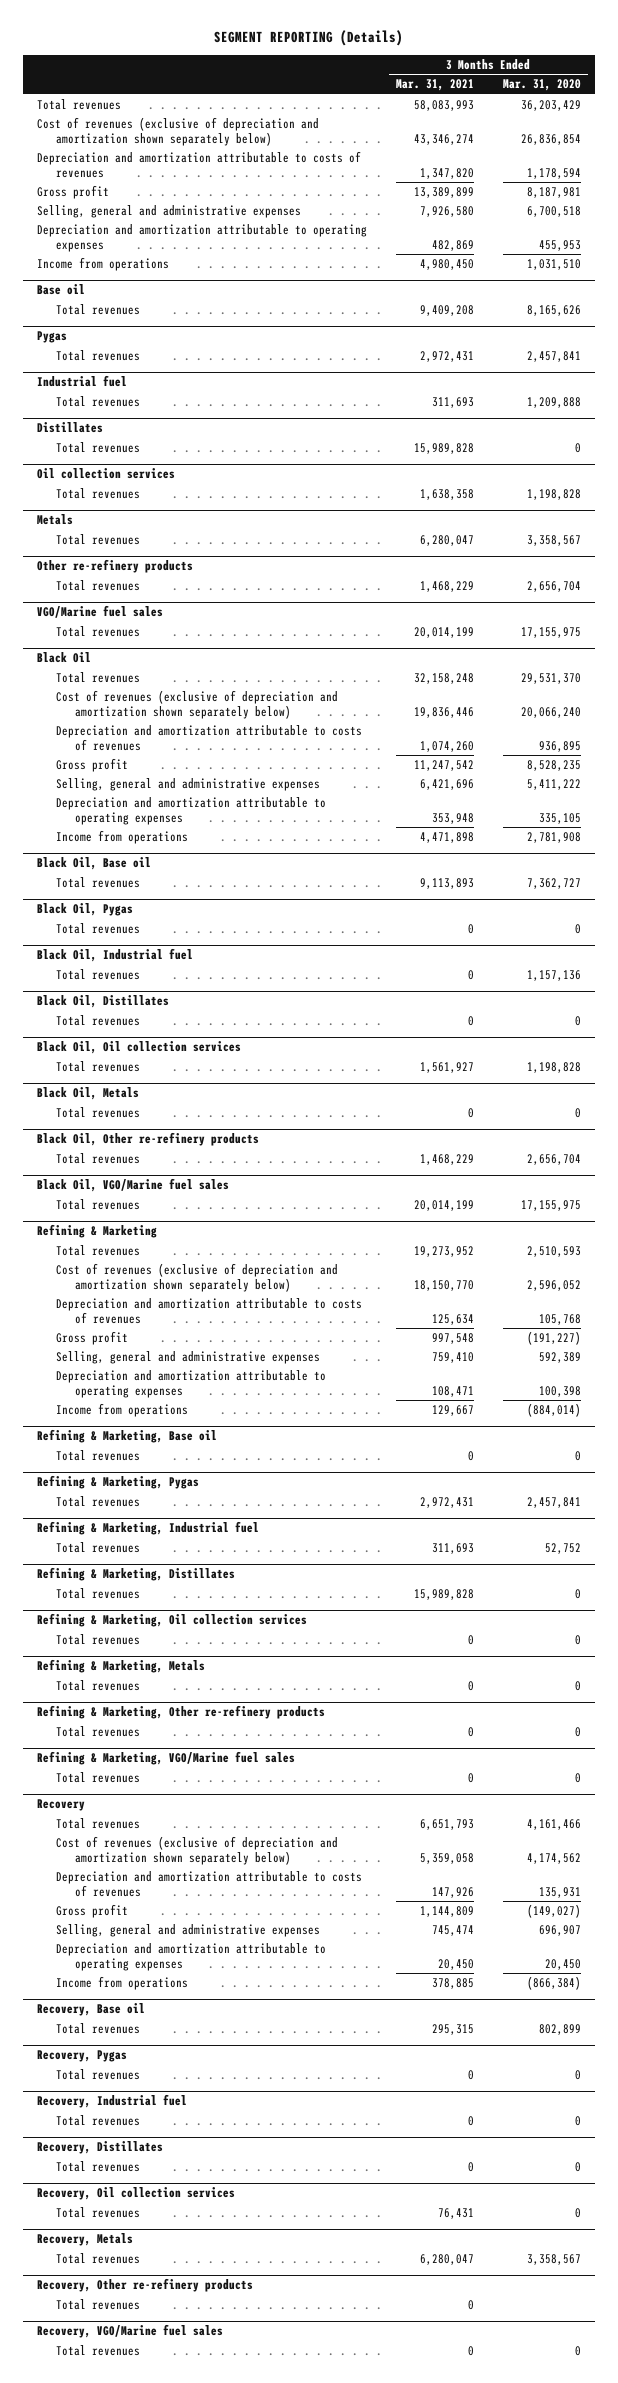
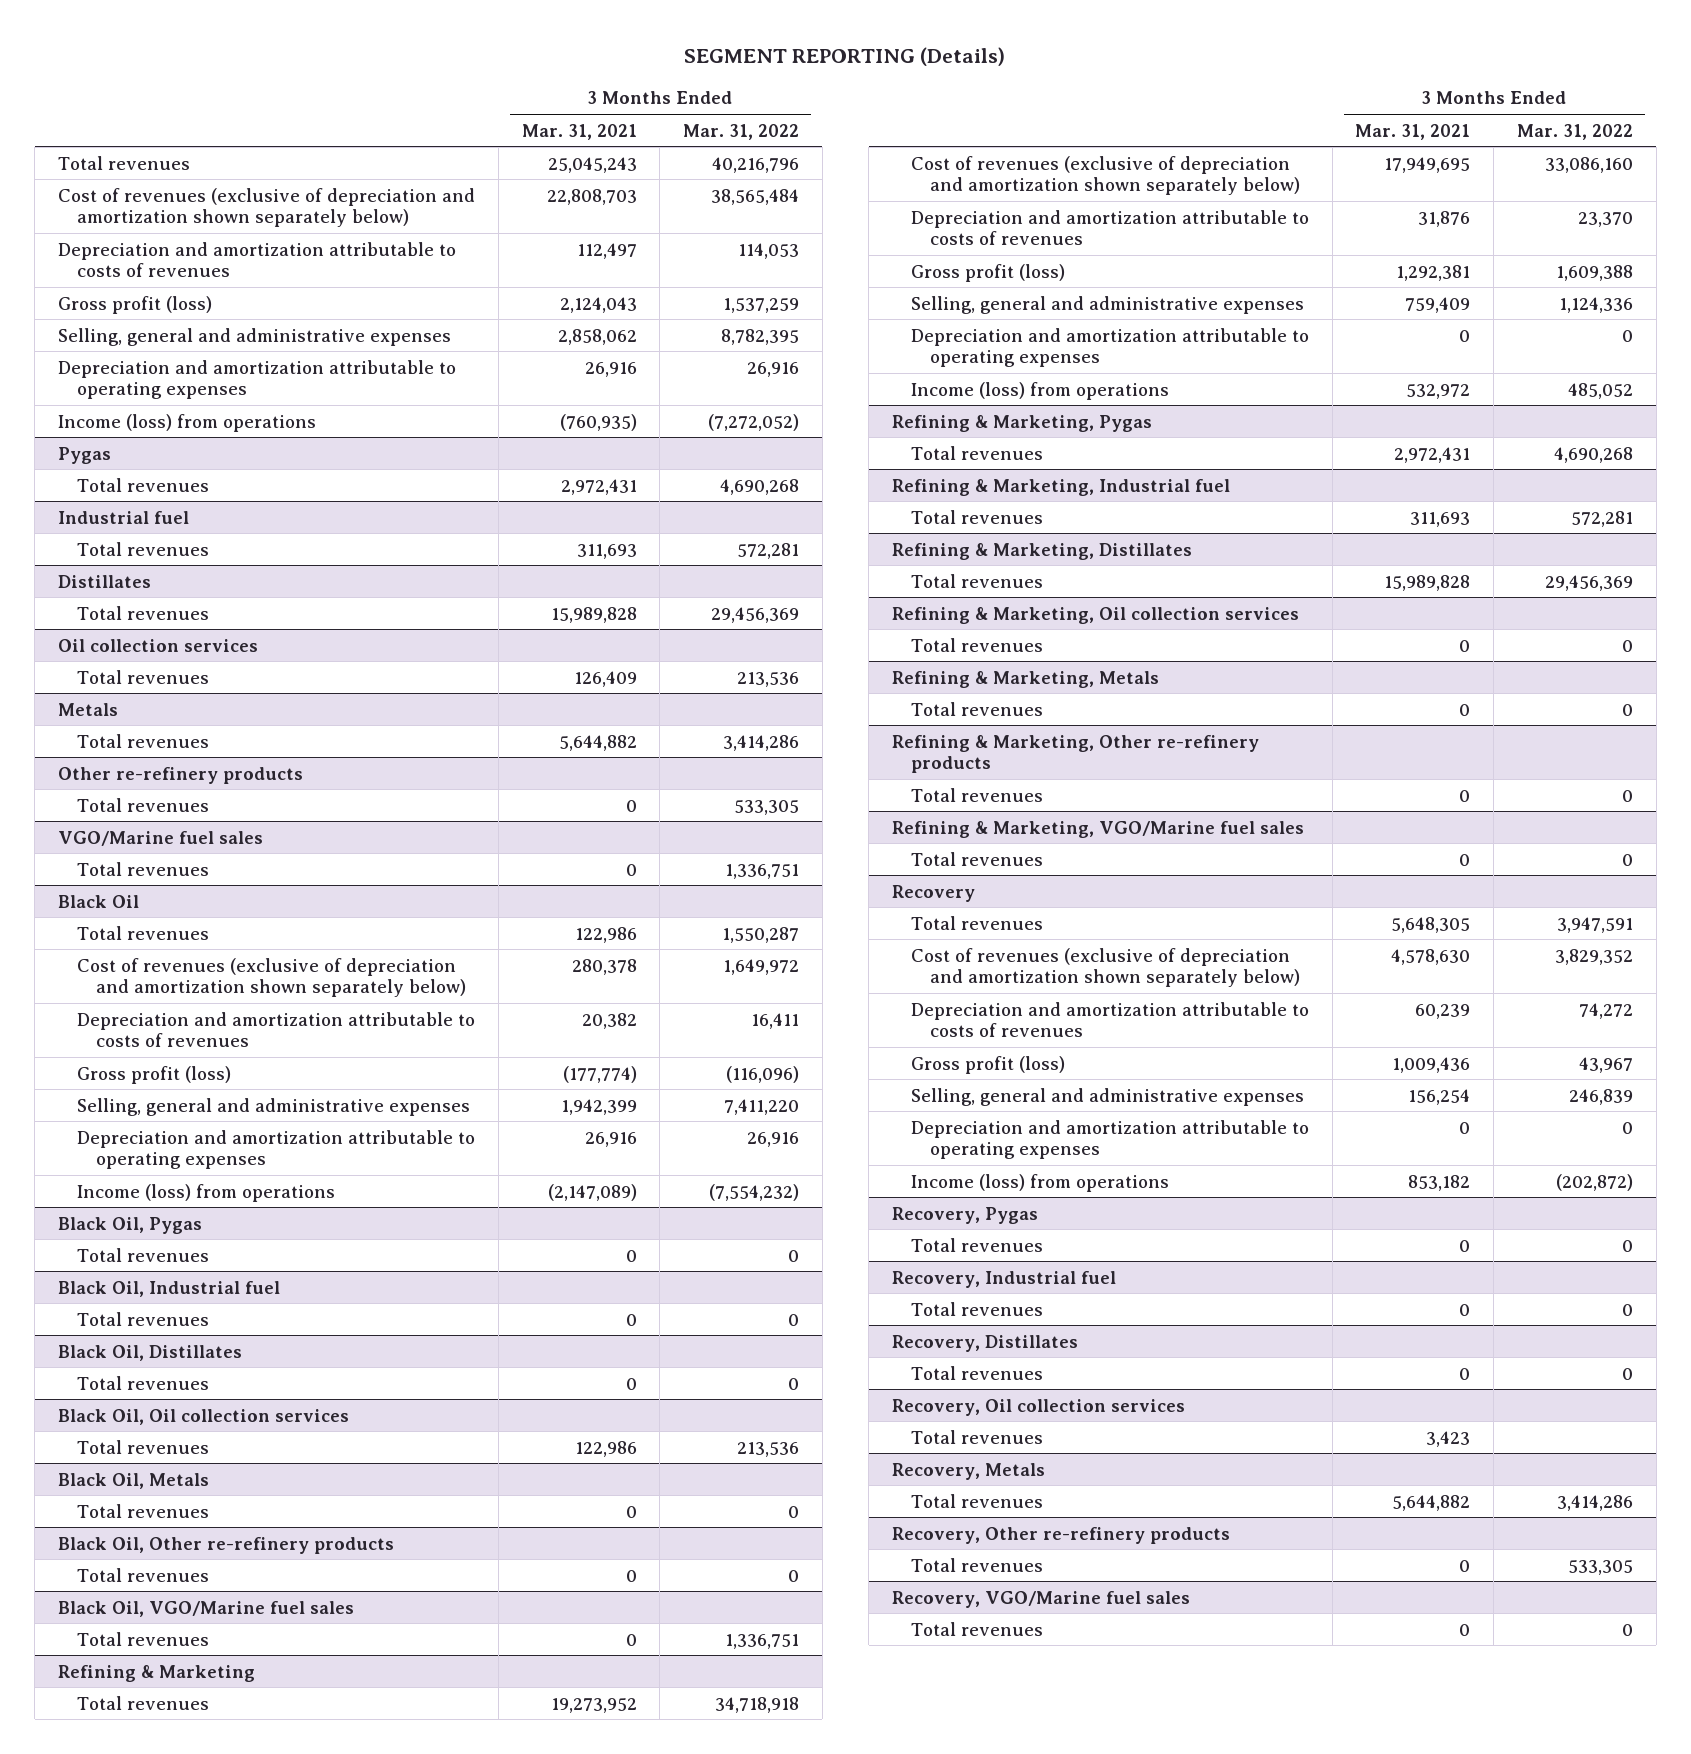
[502,79,581,92] Mar. 31, 2020 -> none
none -> [683,123,800,140] Mar. 31, 2022
[37,284,86,296] Base oil -> none
[56,304,141,316] Total revenues -> none
[413,100,474,112] 58,083,993 -> [547,156,637,173] 25,045,243
[413,133,474,145] 43,346,274 -> [546,188,637,205] 22,808,703
[419,167,474,179] 1,347,820 -> [576,242,637,259] 112,497
[37,185,110,200] Gross profit -> [57,295,212,314] Gross profit (loss)
[413,187,474,199] 13,389,899 -> [559,296,637,313] 2,124,043
[419,206,474,218] 7,926,580 -> [557,328,637,345] 2,858,062
[431,239,474,251] 482,869 -> [584,361,637,377] 26,916
[37,257,170,272] Income from operations -> [57,413,316,432] Income (loss) from operations
[419,259,474,271] 4,980,450 -> [559,413,637,431] (760,935)
[419,489,474,501] 1,638,358 -> [573,670,637,687] 126,409
[419,535,474,547] 6,280,047 -> [558,734,637,751] 5,644,882
[419,581,474,593] 1,468,229 -> [625,799,637,812] 0
[413,627,474,639] 20,014,199 -> [625,863,637,876] 0
[37,857,152,871] Black Oil, Base oil -> none
[56,877,141,889] Total revenues -> none
[413,673,474,685] 32,158,248 -> [574,926,637,943] 122,986
[413,706,474,718] 19,836,446 -> [571,958,637,975] 280,378
[419,740,474,752] 1,074,260 -> [581,1012,637,1029] 20,382
[56,758,129,773] Gross profit -> [76,1065,231,1084] Gross profit (loss)
[413,760,474,772] 11,247,542 -> [562,1065,637,1083] (177,774)
[419,779,474,791] 6,421,696 -> [560,1098,637,1115] 1,942,399
[431,812,474,824] 353,948 -> [584,1131,637,1147] 26,916
[56,830,189,845] Income from operations -> [76,1183,335,1202] Income (loss) from operations
[419,832,474,844] 4,471,898 -> [547,1183,637,1201] (2,147,089)
[419,1062,474,1074] 1,561,927 -> [574,1440,637,1457] 122,986
[419,1154,474,1166] 1,468,229 -> [625,1569,637,1582] 0
[413,1200,474,1212] 20,014,199 -> [625,1633,637,1646] 0
[37,1429,218,1444] Refining & Marketing, Base oil -> none
[56,1450,141,1462] Total revenues -> none
[413,1279,474,1291] 18,150,770 -> [1384,156,1471,173] 17,949,695
[431,1313,474,1325] 125,634 -> [1418,210,1471,227] 31,876
[56,1331,129,1346] Gross profit -> [910,263,1065,282] Gross profit (loss)
[431,1333,474,1345] 997,548 -> [1396,264,1471,281] 1,292,381
[431,1352,474,1364] 759,410 -> [1405,296,1471,313] 759,409
[431,1385,474,1397] 108,471 -> [1459,329,1471,342] 0
[56,1403,189,1418] Income from operations -> [910,381,1169,400] Income (loss) from operations
[431,1405,474,1417] 129,667 -> [1406,383,1471,399] 532,972
[37,2003,146,2017] Recovery, Base oil -> none
[56,2023,141,2035] Total revenues -> none
[419,1819,474,1831] 6,651,793 -> [1391,916,1471,933] 5,648,305
[419,1852,474,1864] 5,359,058 -> [1391,948,1471,965] 4,578,630
[431,1886,474,1898] 147,926 -> [1415,1003,1471,1019] 60,239
[56,1904,129,1919] Gross profit -> [910,1055,1065,1074] Gross profit (loss)
[419,1906,474,1918] 1,144,809 -> [1392,1056,1471,1073] 1,009,436
[431,1925,474,1937] 745,474 -> [1408,1088,1471,1105] 156,254
[437,1958,474,1970] 20,450 -> [1459,1121,1471,1134] 0
[56,1976,189,1991] Income from operations -> [910,1173,1169,1192] Income (loss) from operations
[431,1978,474,1990] 378,885 -> [1408,1174,1471,1191] 853,182
[437,2208,474,2220] 76,431 -> [1426,1430,1471,1447] 3,423
[419,2254,474,2266] 6,280,047 -> [1392,1494,1471,1511] 5,644,882

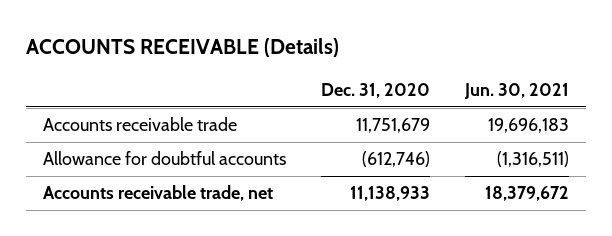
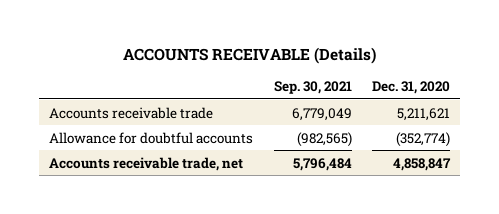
[463,82,569,99] Jun. 30, 2021 -> none
none -> [273,80,352,94] Sep. 30, 2021
[355,118,430,134] 11,751,679 -> [397,107,451,121] 5,211,621
[361,151,430,168] (612,746) -> [396,131,451,147] (352,774)
[349,186,430,202] 11,138,933 -> [393,157,452,171] 4,858,847

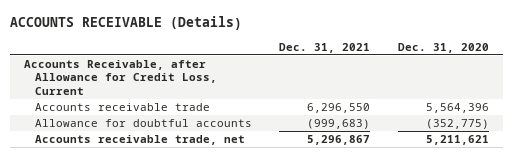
[273,80,352,94] Sep. 30, 2021 -> none
none -> [279,42,371,53] Dec. 31, 2021
none -> [23,60,217,95] Accounts Receivable, after Allowance for Credit Loss, Current
[397,107,451,121] 5,211,621 -> [425,103,489,114] 5,564,396
[396,131,451,147] (352,774) -> [425,119,489,130] (352,775)
[393,157,452,171] 4,858,847 -> [425,135,489,146] 5,211,621

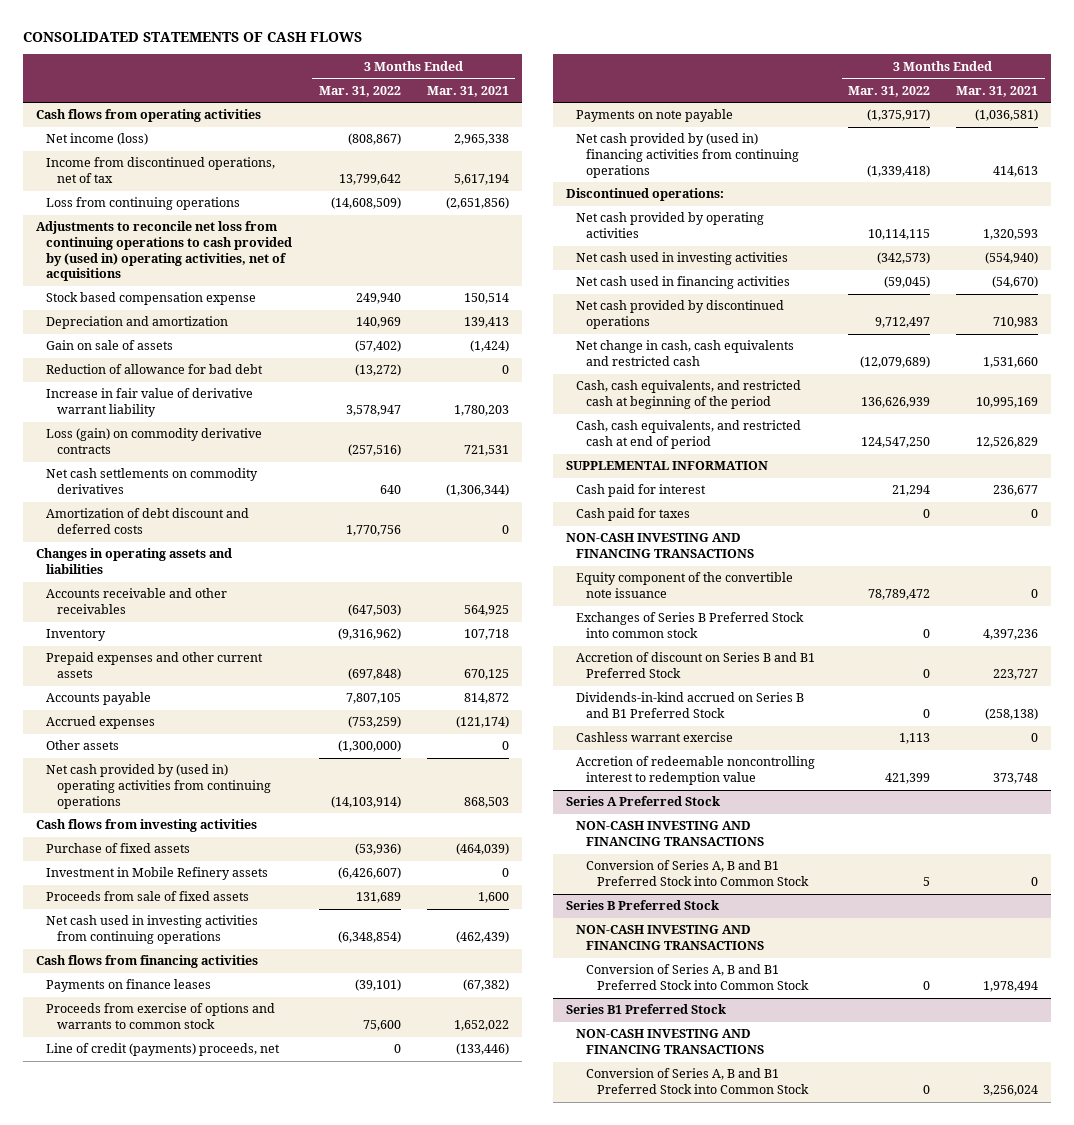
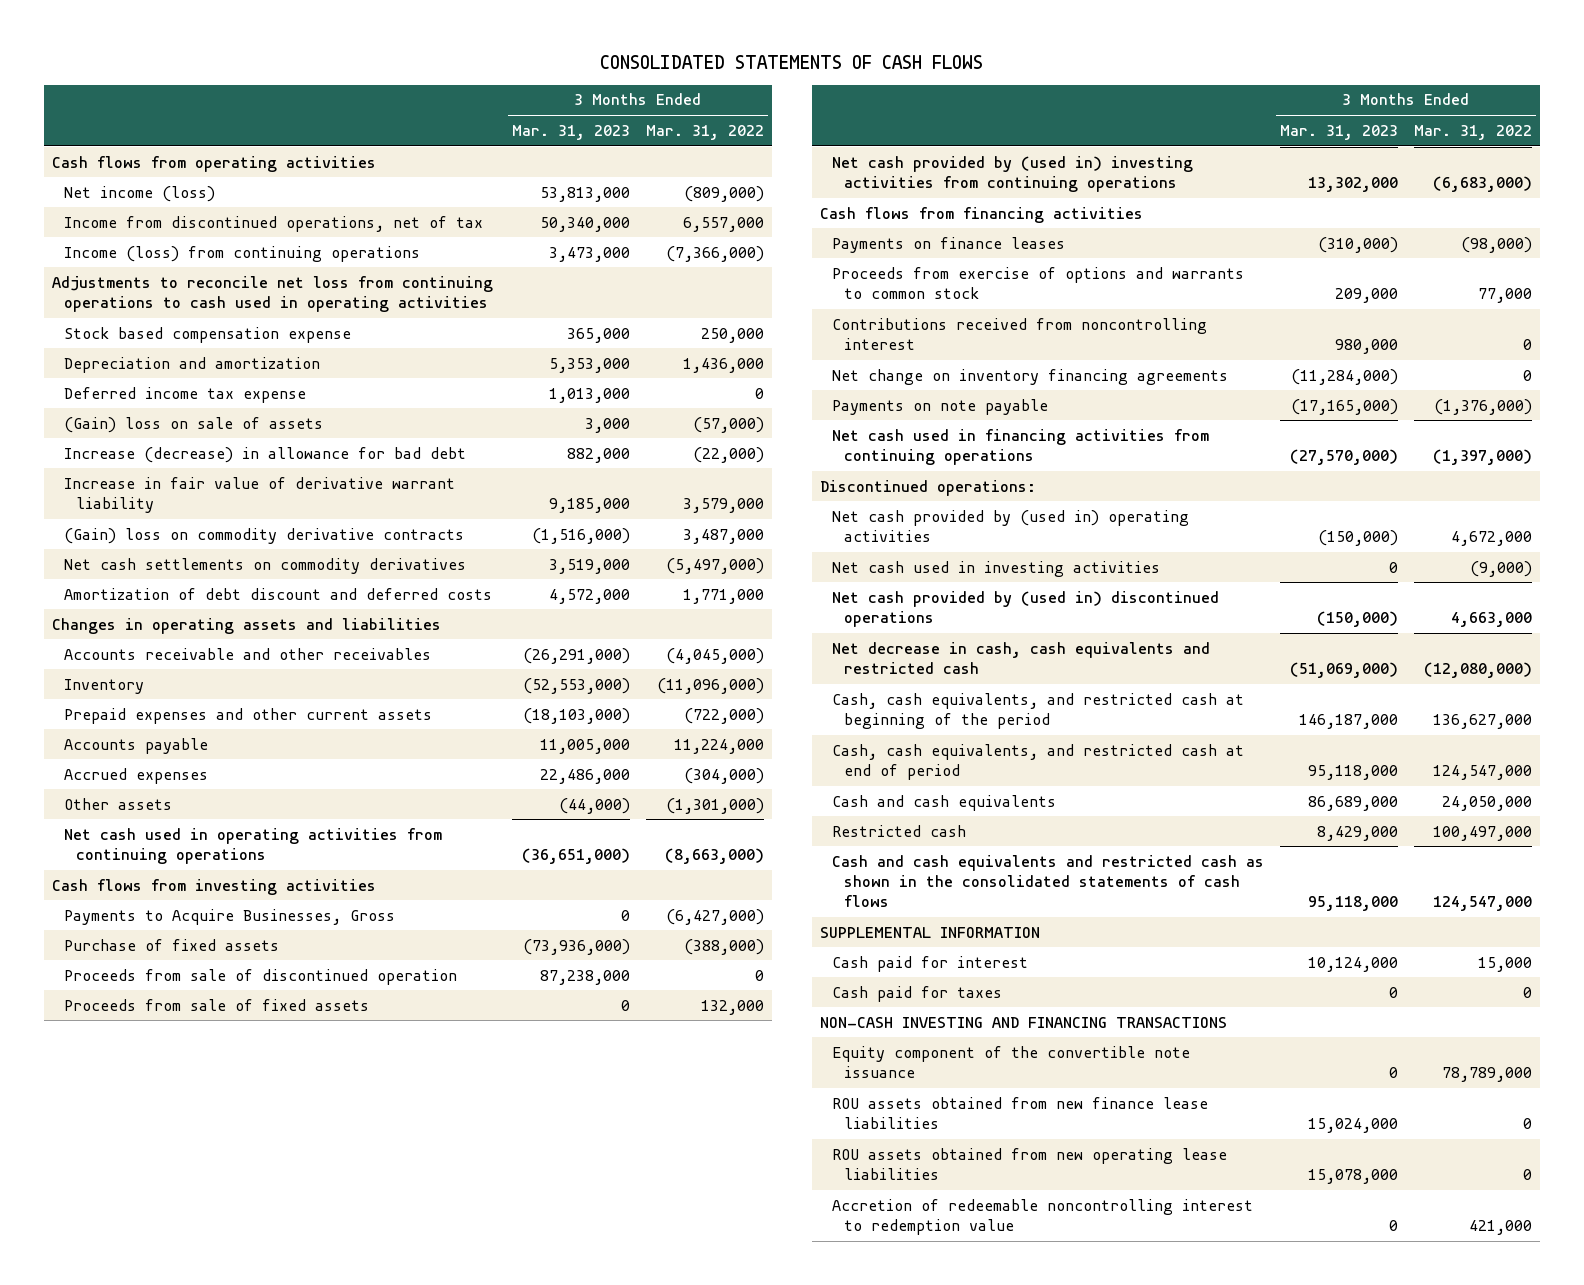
[426,85,509,97] Mar. 31, 2021 -> none
none -> [512,124,631,140] Mar. 31, 2023
[347,133,401,146] (808,867) -> [684,185,765,202] (809,000)
[338,173,401,185] 13,799,642 -> [683,216,765,232] 6,557,000
[46,197,241,211] Loss from continuing operations -> [64,245,421,262] Income (loss) from continuing operations
[330,197,401,210] (14,608,509) -> [666,245,765,262] (7,366,000)
[36,221,293,282] Adjustments to reconcile net loss from continuing operations to cash provided by (used in) operating activities, net of acquisitions -> [51,275,493,312] Adjustments to reconcile net loss from continuing operations to cash used in operating activities
[355,293,401,305] 249,940 -> [701,327,765,343] 250,000
[355,317,401,329] 140,969 -> [683,357,765,373] 1,436,000
none -> [64,386,307,403] Deferred income tax expense
[46,340,174,351] Gain on sale of assets -> [64,416,324,433] (Gain) loss on sale of assets
[354,340,401,353] (57,402) -> [693,416,765,433] (57,000)
[46,364,264,375] Reduction of allowance for bad debt -> [64,446,467,463] Increase (decrease) in allowance for bad debt
[354,364,401,377] (13,272) -> [693,446,765,463] (22,000)
[345,404,401,416] 3,578,947 -> [683,497,765,513] 3,579,000
[46,428,263,454] Loss (gain) on commodity derivative contracts -> [64,527,465,544] (Gain) loss on commodity derivative contracts
[347,443,401,456] (257,516) -> [683,528,765,544] 3,487,000
[379,484,401,494] 640 -> [666,557,765,574] (5,497,000)
[345,524,401,536] 1,770,756 -> [683,588,765,604] 1,771,000
[347,603,401,616] (647,503) -> [666,647,765,664] (4,045,000)
[337,628,401,641] (9,316,962) -> [657,677,765,694] (11,096,000)
[347,667,401,680] (697,848) -> [684,707,765,724] (722,000)
[345,693,401,705] 7,807,105 -> [674,738,765,754] 11,224,000
[347,716,401,729] (753,259) -> [684,767,765,784] (304,000)
[337,740,401,753] (1,300,000) -> [666,797,765,814] (1,301,000)
[46,764,271,809] Net cash provided by (used in) operating activities from continuing operations -> [64,827,443,864] Net cash used in operating activities from continuing operations
[330,795,401,808] (14,103,914) -> [665,847,765,864] (8,663,000)
[46,867,269,881] Investment in Mobile Refinery assets -> none
none -> [64,908,396,925] Payments to Acquire Businesses, Gross
[354,843,401,856] (53,936) -> [684,938,765,955] (388,000)
none -> [64,968,458,985] Proceeds from sale of discontinued operation
[355,892,401,904] 131,689 -> [701,999,765,1015] 132,000
[46,915,259,944] Net cash used in investing activities from continuing operations -> [832,155,1194,192] Net cash provided by (used in) investing activities from continuing operations
[337,930,401,943] (6,348,854) -> [1433,175,1533,192] (6,683,000)
[46,1043,281,1057] Line of credit (payments) proceeds, net -> none
[354,979,401,992] (39,101) -> [1461,236,1533,253] (98,000)
[362,1019,401,1031] 75,600 -> [1478,287,1533,303] 77,000
none -> [832,317,1208,350] Contributions received from noncontrolling interest
none -> [832,368,1229,385] Net change on inventory financing agreements
[867,109,931,122] (1,375,917) -> [1434,398,1533,415] (1,376,000)
[575,133,800,178] Net cash provided by (used in) financing activities from continuing operations -> [832,428,1210,465] Net cash used in financing activities from continuing operations
[867,164,931,177] (1,339,418) -> [1433,448,1533,465] (1,397,000)
[575,276,790,290] Net cash used in financing activities -> none
[575,212,764,238] Net cash provided by operating activities -> [832,509,1190,542] Net cash provided by (used in) operating activities
[868,228,931,240] 10,114,115 -> [1451,530,1533,546] 4,672,000
[877,252,931,265] (342,573) -> [1470,560,1533,577] (9,000)
[575,300,784,329] Net cash provided by discontinued operations -> [832,590,1220,627] Net cash provided by (used in) discontinued operations
[875,316,931,328] 9,712,497 -> [1451,611,1533,627] 4,663,000
[575,340,794,366] Net change in cash, cash equivalents and restricted cash -> [832,641,1211,674] Net decrease in cash, cash equivalents and restricted cash
[860,355,931,368] (12,079,689) -> [1424,661,1533,678] (12,080,000)
[861,396,931,408] 136,626,939 -> [1433,713,1533,729] 136,627,000
[861,436,931,448] 124,547,250 -> [1433,764,1533,780] 124,547,000
none -> [832,794,1057,811] Cash and cash equivalents
none -> [832,824,967,837] Restricted cash
none -> [832,854,1265,908] Cash and cash equivalents and restricted cash as shown in the consolidated statements of cash flows
[892,485,931,497] 21,294 -> [1478,956,1533,972] 15,000
[575,612,804,638] Exchanges of Series B Preferred Stock into common stock -> none
[575,652,815,678] Accretion of discount on Series B and B1 Preferred Stock -> none
[575,692,804,718] Dividends-in-kind accrued on Series B and B1 Preferred Stock -> none
[575,732,733,743] Cashless warrant exercise -> none
[565,796,720,807] Series A Preferred Stock -> none
[575,821,765,846] NON-CASH INVESTING AND FINANCING TRANSACTIONS -> none
[586,860,809,886] Conversion of Series A, B and B1 Preferred Stock into Common Stock -> none
[565,900,719,911] Series B Preferred Stock -> none
[575,925,765,950] NON-CASH INVESTING AND FINANCING TRANSACTIONS -> none
[586,964,809,990] Conversion of Series A, B and B1 Preferred Stock into Common Stock -> none
[565,1004,726,1015] Series B1 Preferred Stock -> none
[575,1029,765,1054] NON-CASH INVESTING AND FINANCING TRANSACTIONS -> none
[586,1068,809,1094] Conversion of Series A, B and B1 Preferred Stock into Common Stock -> none
[868,588,931,600] 78,789,472 -> [1442,1066,1533,1082] 78,789,000
none -> [832,1096,1209,1129] ROU assets obtained from new finance lease liabilities
none -> [832,1147,1228,1180] ROU assets obtained from new operating lease liabilities
[885,772,931,784] 421,399 -> [1469,1219,1533,1235] 421,000

